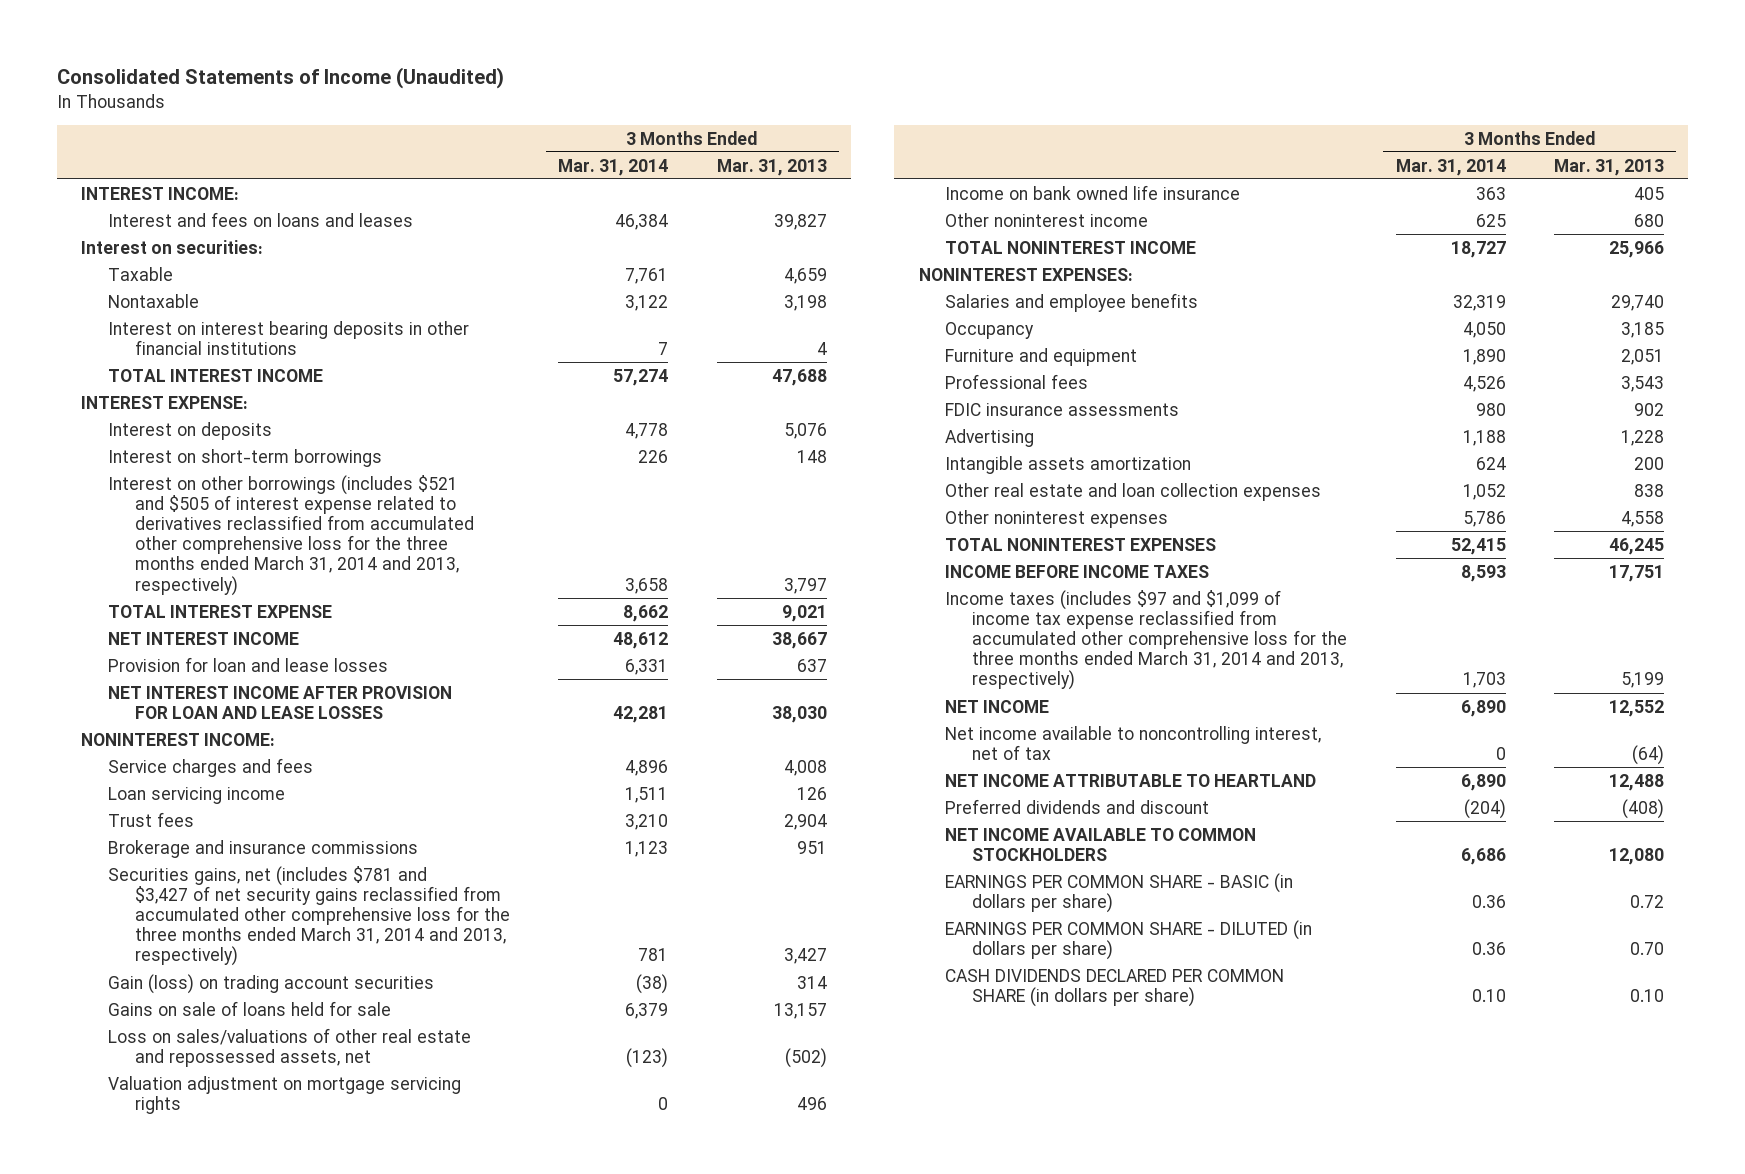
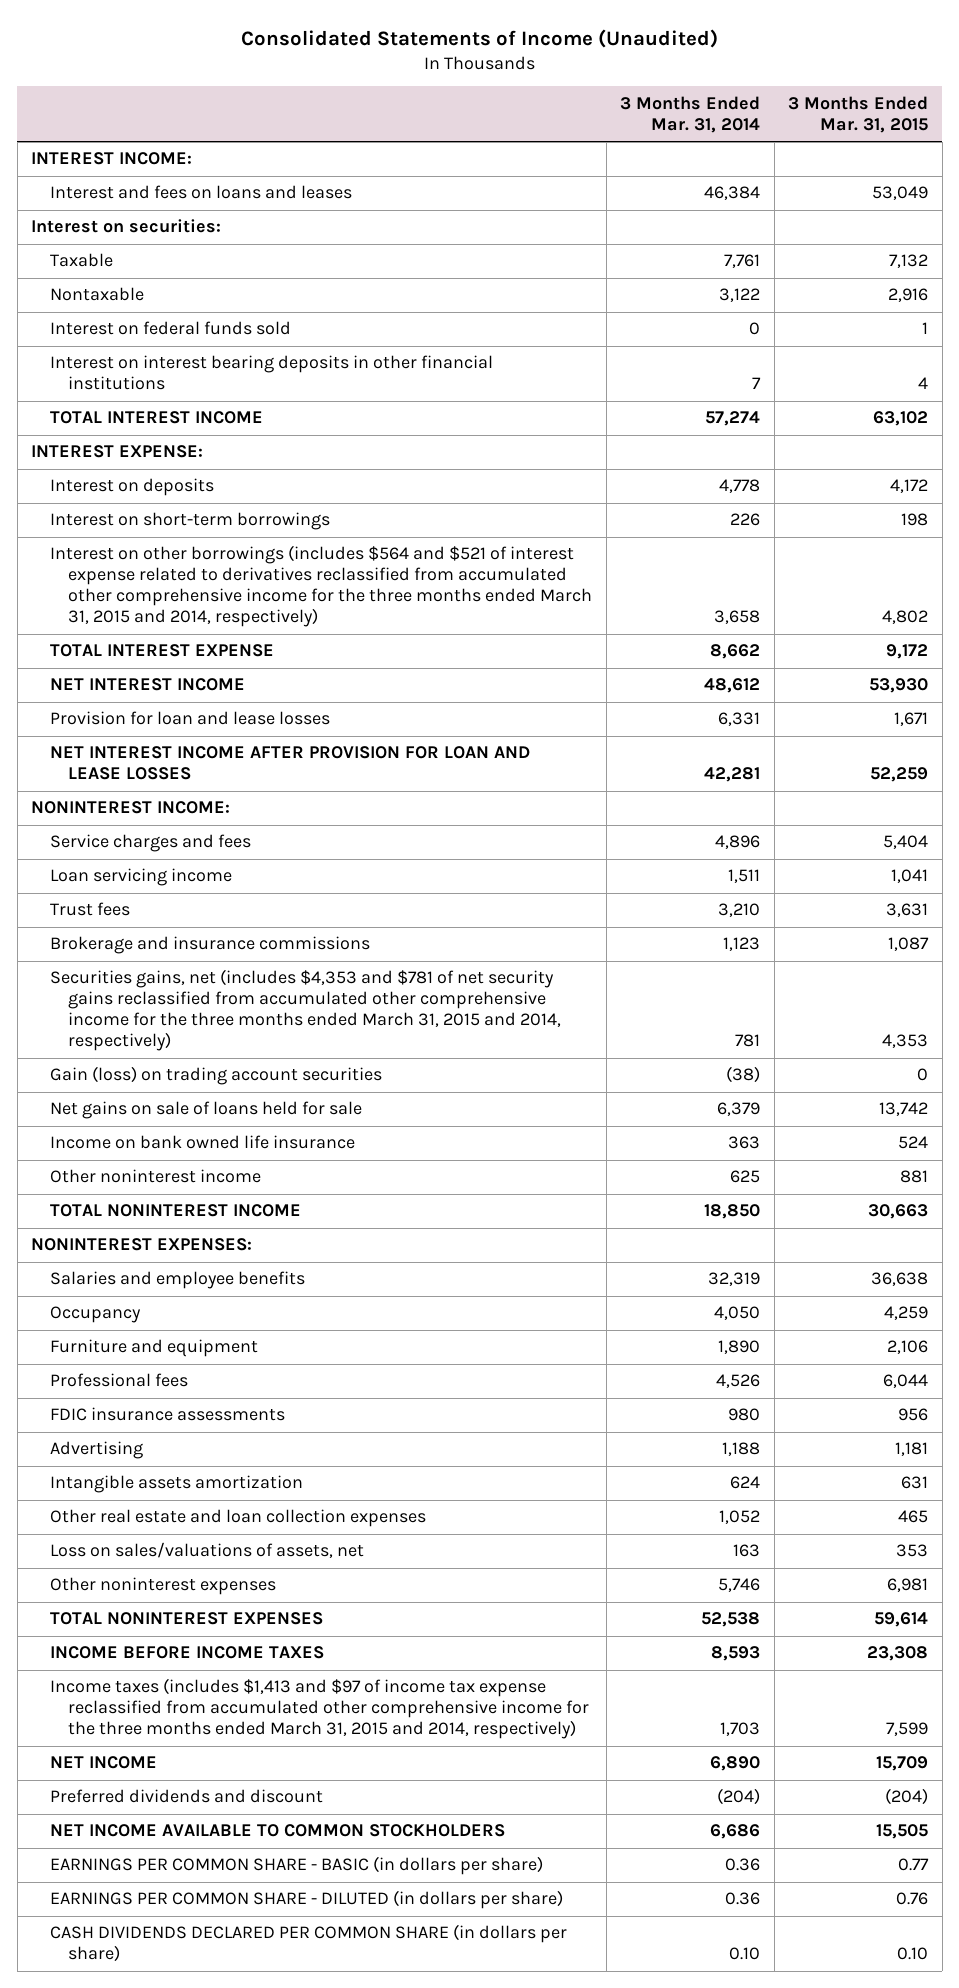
[716,158,827,176] Mar. 31, 2013 -> none
none -> [788,95,929,133] 3 Months Ended Mar. 31, 2015
none -> [49,321,291,336] Interest on federal funds sold
[107,474,474,596] Interest on other borrowings (includes $521 and $505 of interest expense related to derivatives reclassified from accumulated other comprehensive loss for the three months ended March 31, 2014 and 2013, respectively) -> [49,545,593,628] Interest on other borrowings (includes $564 and $521 of interest expense related to derivatives reclassified from accumulated other comprehensive income for the three months ended March 31, 2015 and 2014, respectively)
[107,865,510,967] Securities gains, net (includes $781 and $3,427 of net security gains reclassified from accumulated other comprehensive loss for the three months ended March 31, 2014 and 2013, respectively) -> [49,969,562,1052] Securities gains, net (includes $4,353 and $781 of net security gains reclassified from accumulated other comprehensive income for the three months ended March 31, 2015 and 2014, respectively)
[107,1027,471,1067] Loss on sales/valuations of other real estate and repossessed assets, net -> none
[107,1075,461,1114] Valuation adjustment on mortgage servicing rights -> none
[107,1000,391,1016] Gains on sale of loans held for sale -> [49,1101,362,1120] Net gains on sale of loans held for sale
[1450,240,1506,258] 18,727 -> [704,1204,761,1220] 18,850
none -> [49,1542,364,1559] Loss on sales/valuations of assets, net
[1462,510,1506,527] 5,786 -> [718,1578,761,1593] 5,746
[1450,537,1506,555] 52,415 -> [701,1612,761,1628] 52,538
[945,589,1348,691] Income taxes (includes $97 and $1,099 of income tax expense reclassified from accumulated other comprehensive loss for the three months ended March 31, 2014 and 2013, respectively) -> [49,1678,590,1740] Income taxes (includes $1,413 and $97 of income tax expense reclassified from accumulated other comprehensive income for the three months ended March 31, 2015 and 2014, respectively)
[945,725,1322,760] Net income available to noncontrolling interest, net of tax -> none
[945,773,1317,787] NET INCOME ATTRIBUTABLE TO HEARTLAND -> none

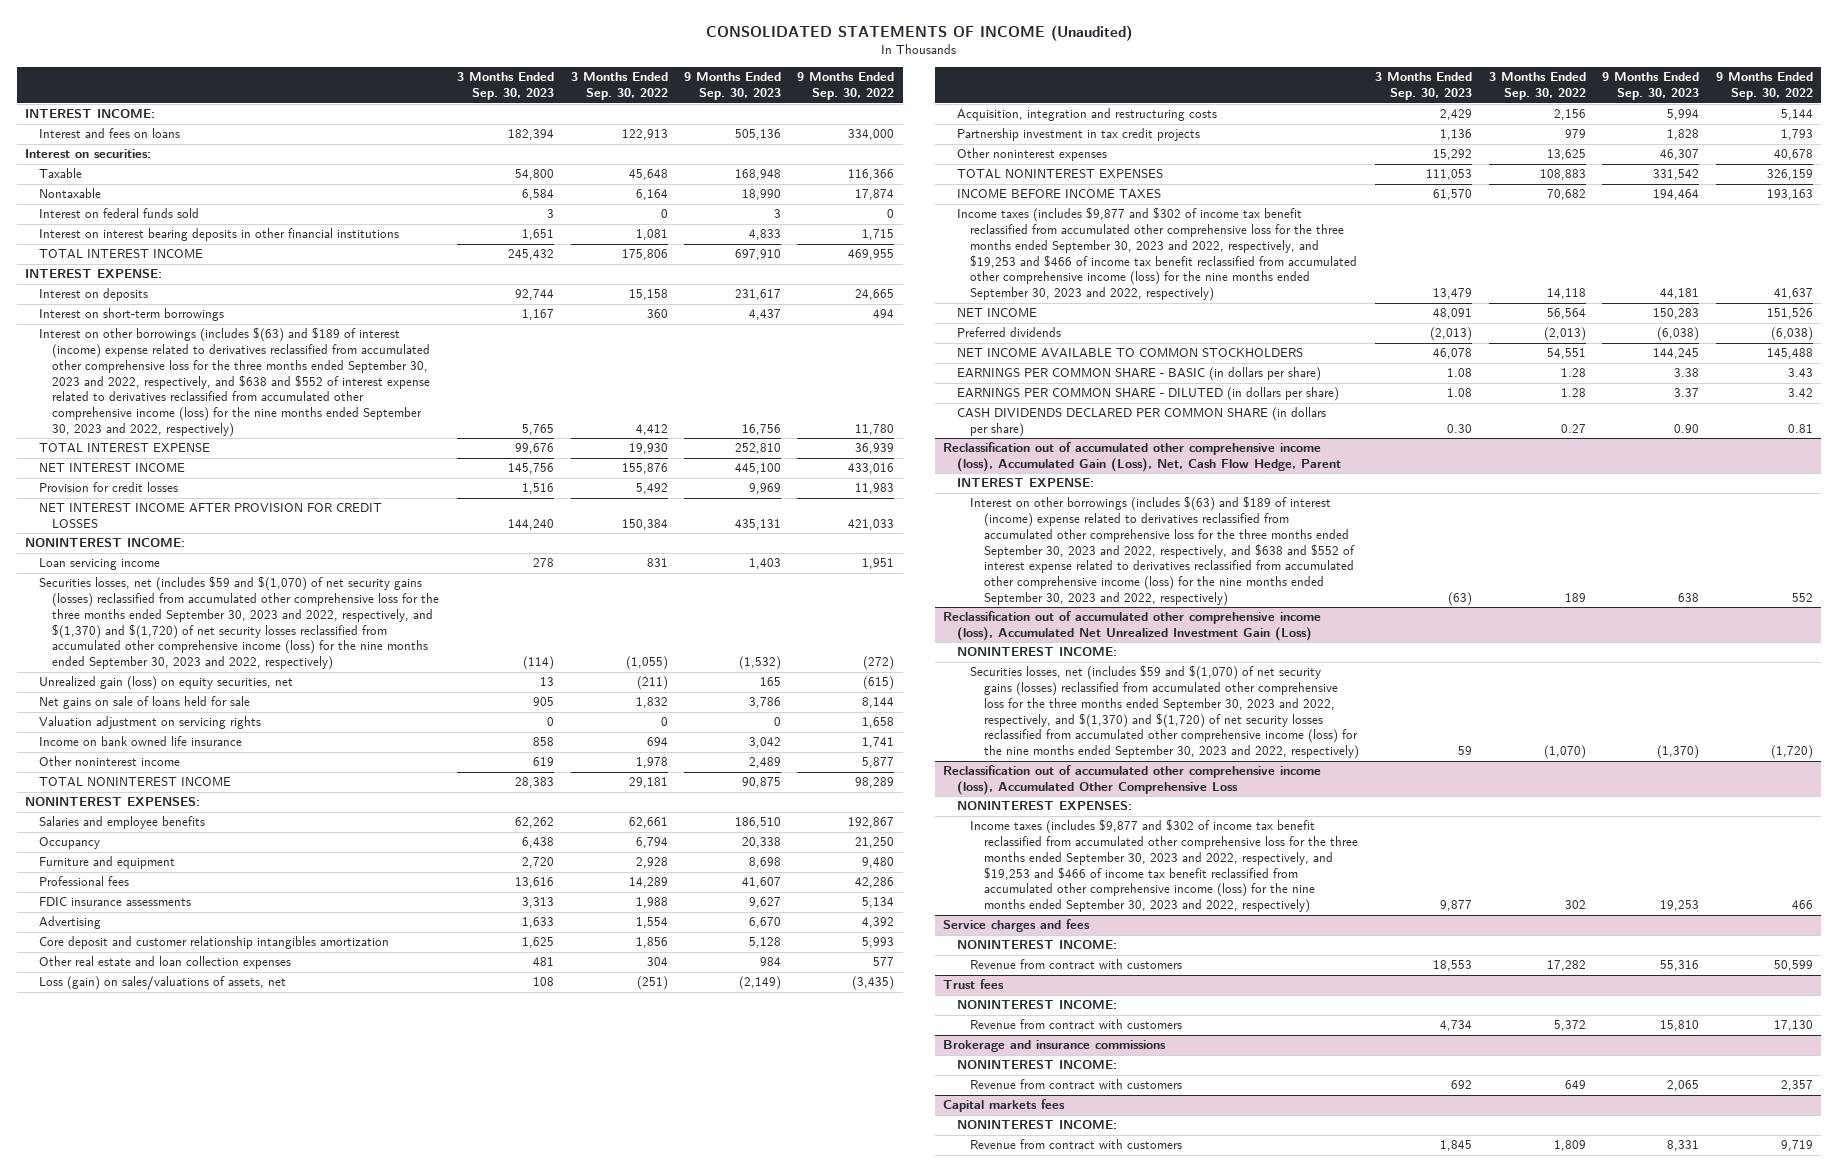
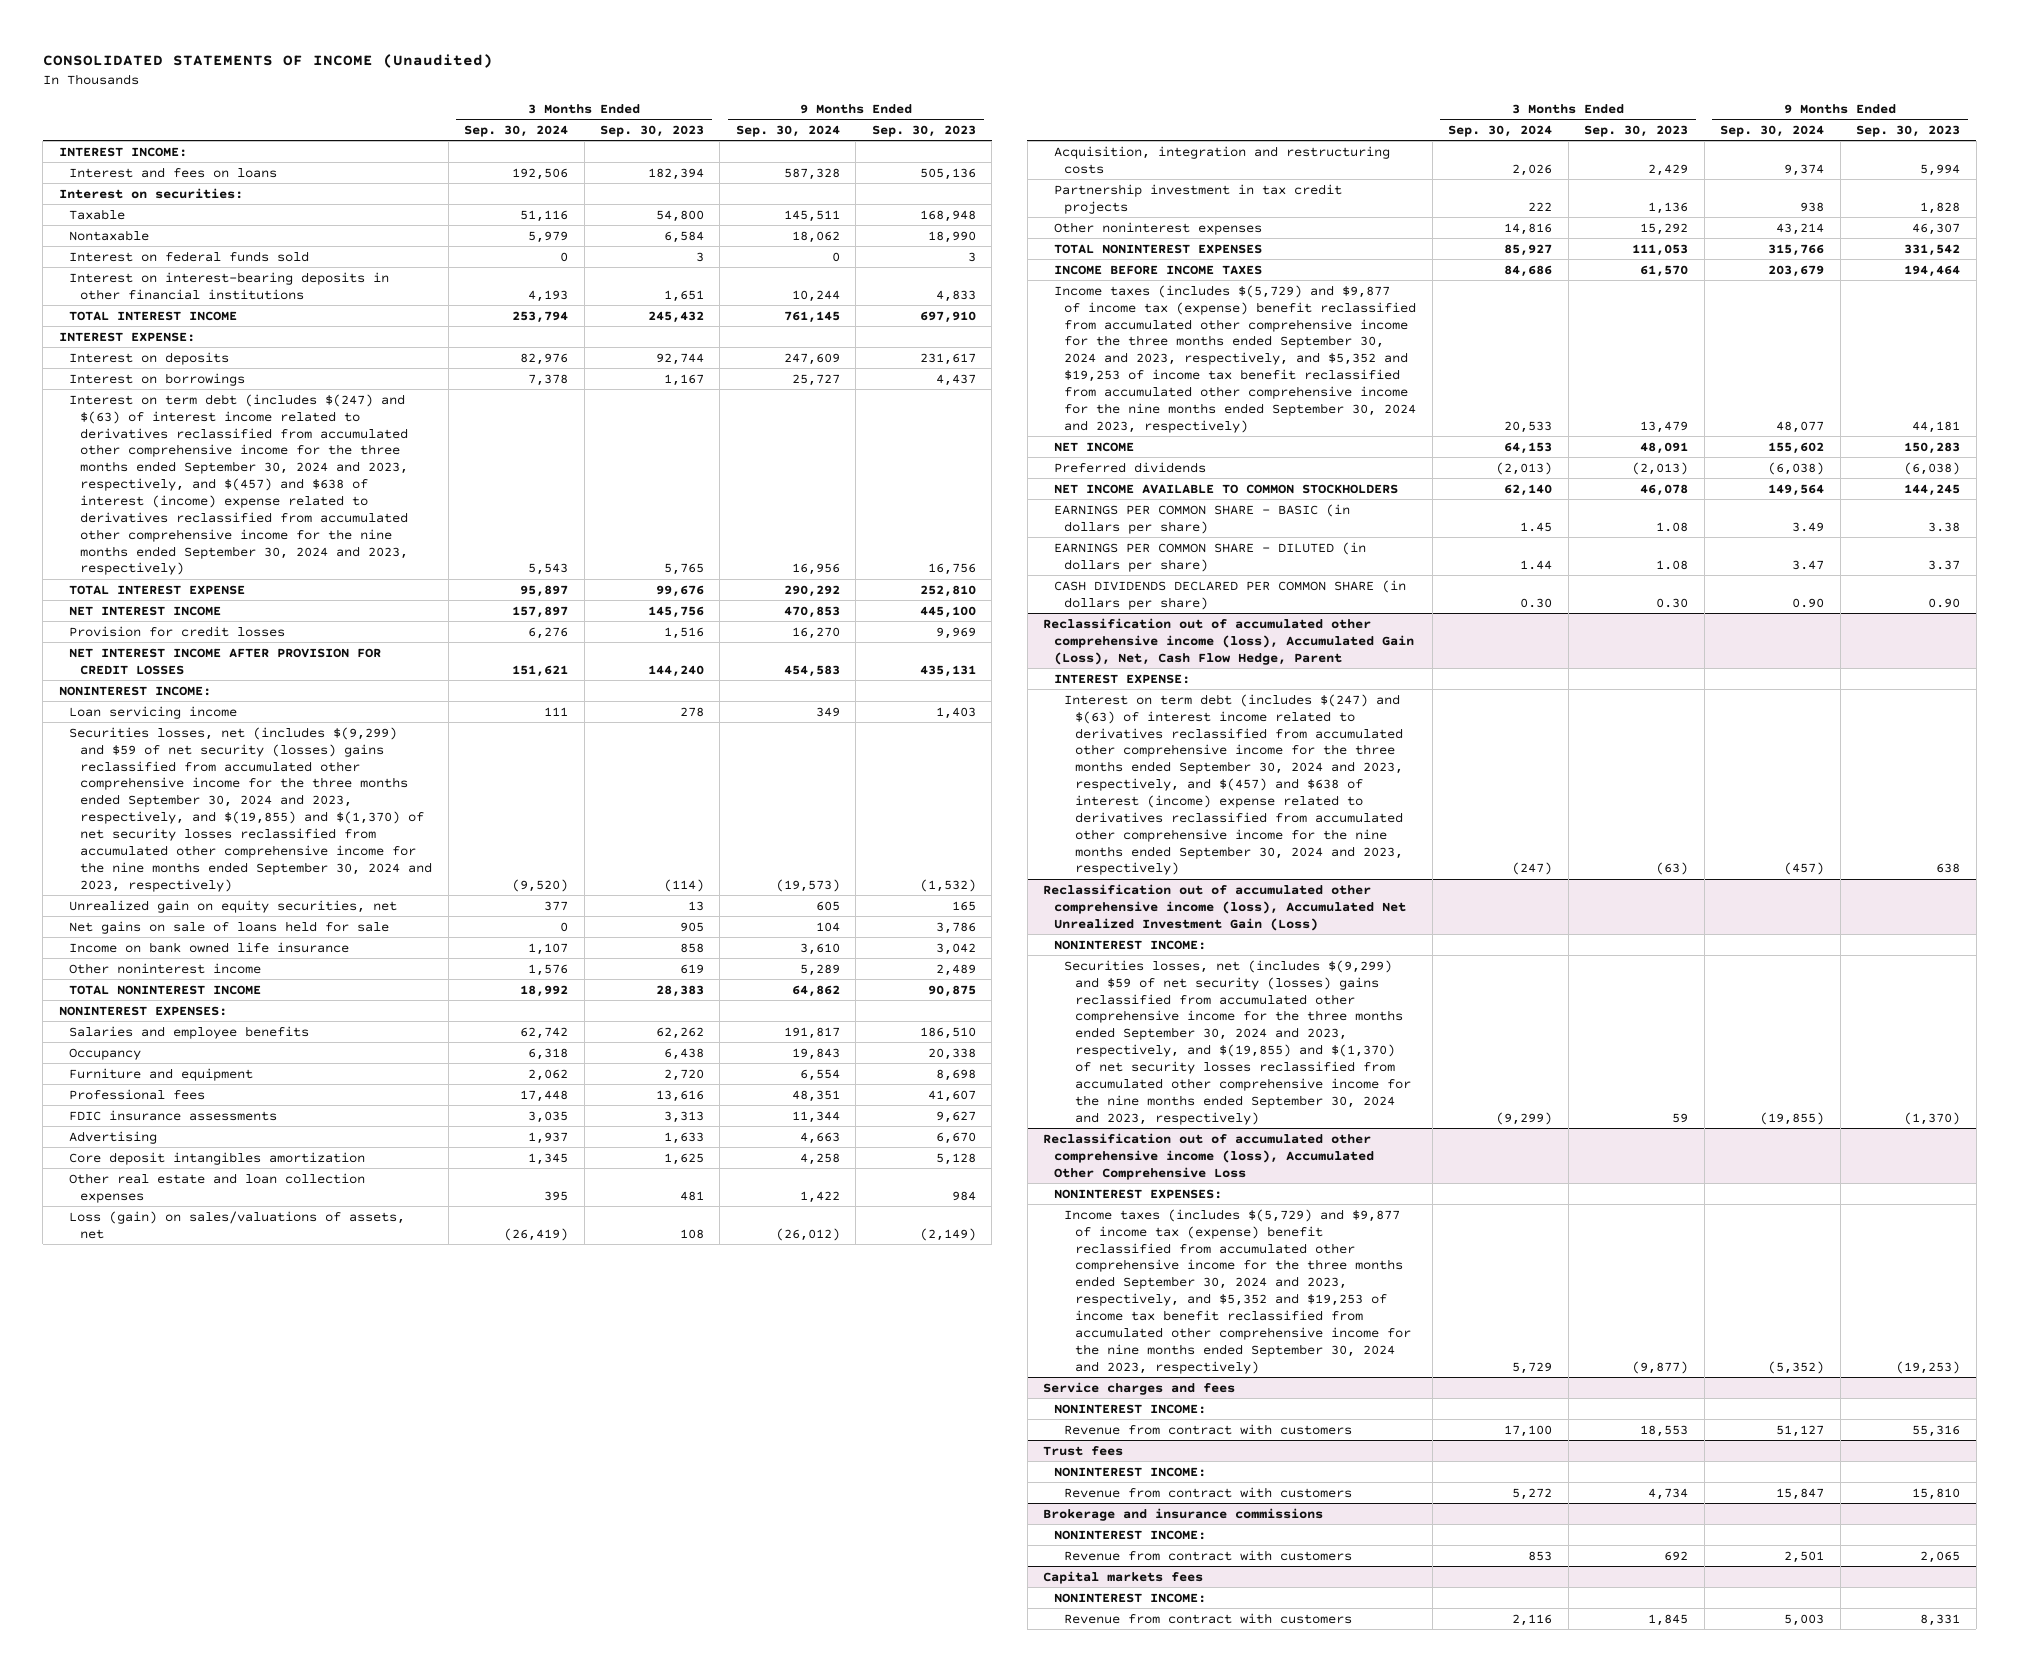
[570,72,668,101] 3 Months Ended Sep. 30, 2022 -> none
[797,72,895,101] 9 Months Ended Sep. 30, 2022 -> none
none -> [464,124,569,137] Sep. 30, 2024
none -> [735,124,840,137] Sep. 30, 2024
[38,228,399,242] Interest on interest bearing deposits in other financial institutions -> [69,271,390,300] Interest on interest-bearing deposits in other financial institutions
[38,308,224,322] Interest on short-term borrowings -> [69,372,246,386] Interest on borrowings
[38,327,431,438] Interest on other borrowings (includes $(63) and $189 of interest (income) expense related to derivatives reclassified from accumulated other comprehensive loss for the three months ended September 30, 2023 and 2022, respectively, and $638 and $552 of interest expense related to derivatives reclassified from accumulated other comprehensive income (loss) for the nine months ended September 30, 2023 and 2022, respectively) -> [69,393,409,576] Interest on term debt (includes $(247) and $(63) of interest income related to derivatives reclassified from accumulated other comprehensive income for the three months ended September 30, 2024 and 2023, respectively, and $(457) and $638 of interest (income) expense related to derivatives reclassified from accumulated other comprehensive income for the nine months ended September 30, 2024 and 2023, respectively)
[38,576,440,671] Securities losses, net (includes $59 and $(1,070) of net security gains (losses) reclassified from accumulated other comprehensive loss for the three months ended September 30, 2023 and 2022, respectively, and $(1,370) and $(1,720) of net security losses reclassified from accumulated other comprehensive income (loss) for the nine months ended September 30, 2023 and 2022, respectively) -> [69,726,433,892] Securities losses, net (includes $(9,299) and $59 of net security (losses) gains reclassified from accumulated other comprehensive income for the three months ended September 30, 2024 and 2023, respectively, and $(19,855) and $(1,370) of net security losses reclassified from accumulated other comprehensive income for the nine months ended September 30, 2024 and 2023, respectively)
[38,676,293,691] Unrealized gain (loss) on equity securities, net -> [69,899,398,913] Unrealized gain on equity securities, net
[38,716,261,730] Valuation adjustment on servicing rights -> none
[38,936,389,950] Core deposit and customer relationship intangibles amortization -> [69,1151,366,1165] Core deposit intangibles amortization
[956,207,1358,302] Income taxes (includes $9,877 and $302 of income tax benefit reclassified from accumulated other comprehensive loss for the three months ended September 30, 2023 and 2022, respectively, and $19,253 and $466 of income tax benefit reclassified from accumulated other comprehensive income (loss) for the nine months ended September 30, 2023 and 2022, respectively) -> [1053,284,1417,433] Income taxes (includes $(5,729) and $9,877 of income tax (expense) benefit reclassified from accumulated other comprehensive income for the three months ended September 30, 2024 and 2023, respectively, and $5,352 and $19,253 of income tax benefit reclassified from accumulated other comprehensive income for the nine months ended September 30, 2024 and 2023, respectively)
[970,496,1355,607] Interest on other borrowings (includes $(63) and $189 of interest (income) expense related to derivatives reclassified from accumulated other comprehensive loss for the three months ended September 30, 2023 and 2022, respectively, and $638 and $552 of interest expense related to derivatives reclassified from accumulated other comprehensive income (loss) for the nine months ended September 30, 2023 and 2022, respectively) -> [1064,693,1404,876] Interest on term debt (includes $(247) and $(63) of interest income related to derivatives reclassified from accumulated other comprehensive income for the three months ended September 30, 2024 and 2023, respectively, and $(457) and $638 of interest (income) expense related to derivatives reclassified from accumulated other comprehensive income for the nine months ended September 30, 2024 and 2023, respectively)
[970,665,1359,760] Securities losses, net (includes $59 and $(1,070) of net security gains (losses) reclassified from accumulated other comprehensive loss for the three months ended September 30, 2023 and 2022, respectively, and $(1,370) and $(1,720) of net security losses reclassified from accumulated other comprehensive income (loss) for the nine months ended September 30, 2023 and 2022, respectively) -> [1064,959,1412,1125] Securities losses, net (includes $(9,299) and $59 of net security (losses) gains reclassified from accumulated other comprehensive income for the three months ended September 30, 2024 and 2023, respectively, and $(19,855) and $(1,370) of net security losses reclassified from accumulated other comprehensive income for the nine months ended September 30, 2024 and 2023, respectively)
[970,819,1358,914] Income taxes (includes $9,877 and $302 of income tax benefit reclassified from accumulated other comprehensive loss for the three months ended September 30, 2023 and 2022, respectively, and $19,253 and $466 of income tax benefit reclassified from accumulated other comprehensive income (loss) for the nine months ended September 30, 2023 and 2022, respectively) -> [1064,1208,1412,1374] Income taxes (includes $(5,729) and $9,877 of income tax (expense) benefit reclassified from accumulated other comprehensive income for the three months ended September 30, 2024 and 2023, respectively, and $5,352 and $19,253 of income tax benefit reclassified from accumulated other comprehensive income for the nine months ended September 30, 2024 and 2023, respectively)
[1440,900,1473,912] 9,877 -> [1632,1360,1689,1374] (9,877)
[1660,900,1700,912] 19,253 -> [1896,1360,1961,1374] (19,253)

